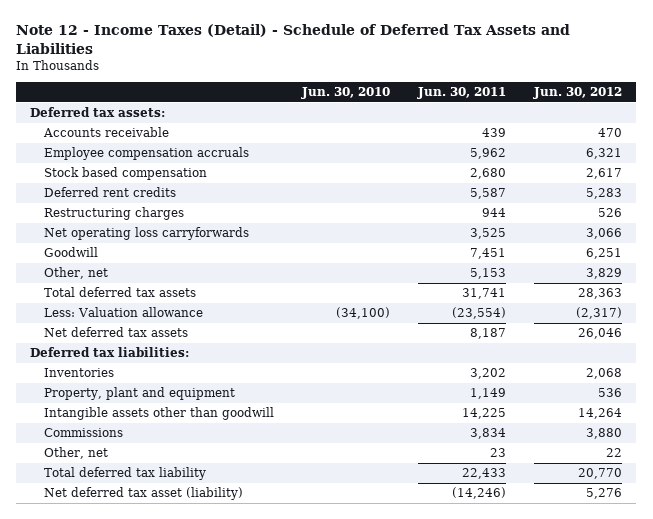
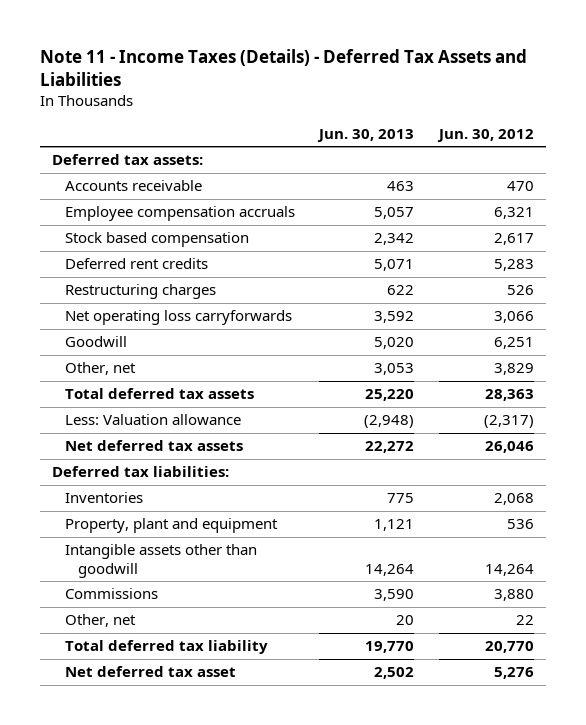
[16,24,571,54] Note 12 - Income Taxes (Detail) - Schedule of Deferred Tax Assets and Liabilities -> [39,48,527,86] Note 11 - Income Taxes (Details) - Deferred Tax Assets and Liabilities
[301,87,391,100] Jun. 30, 2010 -> none
[417,87,507,100] Jun. 30, 2011 -> none
none -> [317,128,415,142] Jun. 30, 2013
[44,487,244,501] Net deferred tax asset (liability) -> [64,666,236,678] Net deferred tax asset

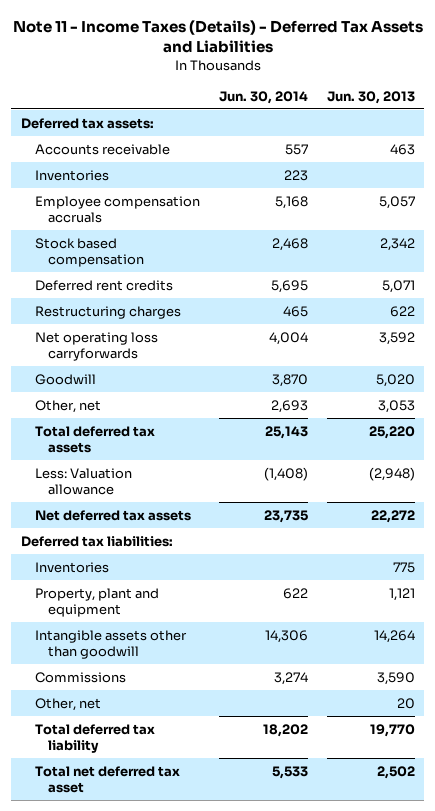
[436,128,534,142] Jun. 30, 2012 -> none
none -> [218,90,308,104] Jun. 30, 2014
none -> [34,169,109,181] Inventories
[64,666,236,678] Net deferred tax asset -> [34,765,180,793] Total net deferred tax asset

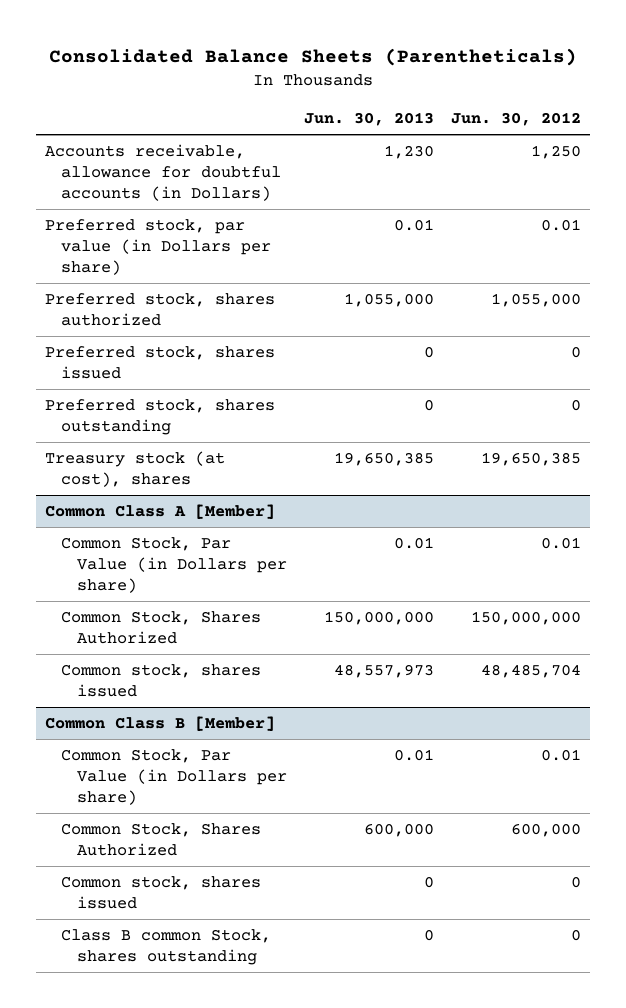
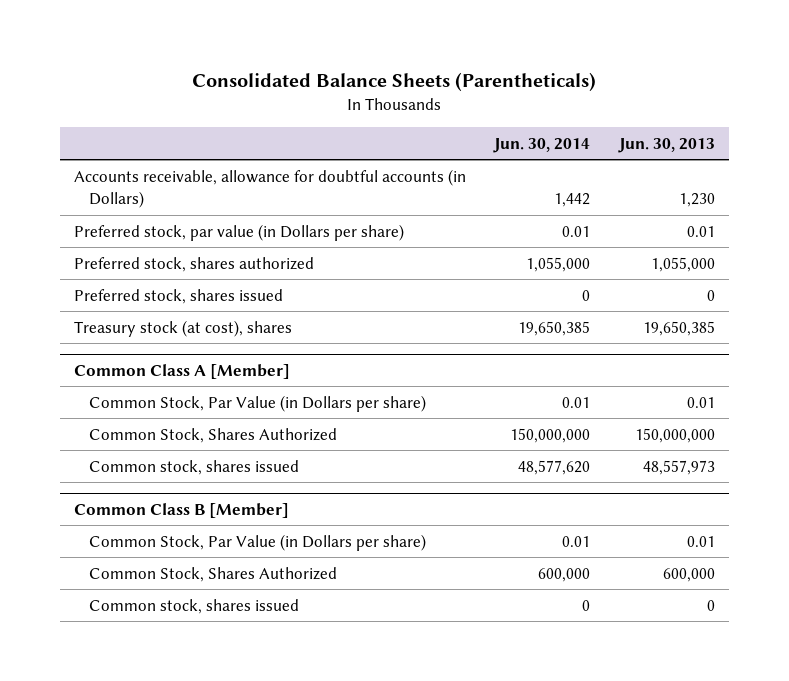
[451,112,582,127] Jun. 30, 2012 -> none
none -> [493,137,591,153] Jun. 30, 2014
[44,398,275,435] Preferred stock, shares outstanding -> none
[60,928,271,965] Class B common Stock, shares outstanding -> none

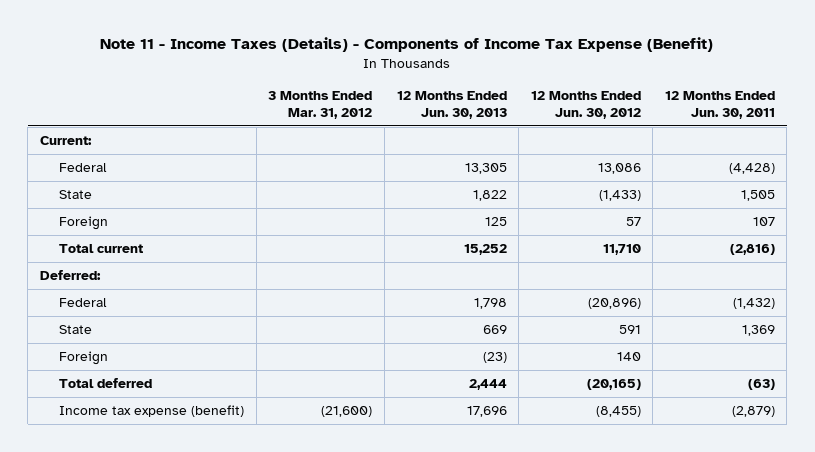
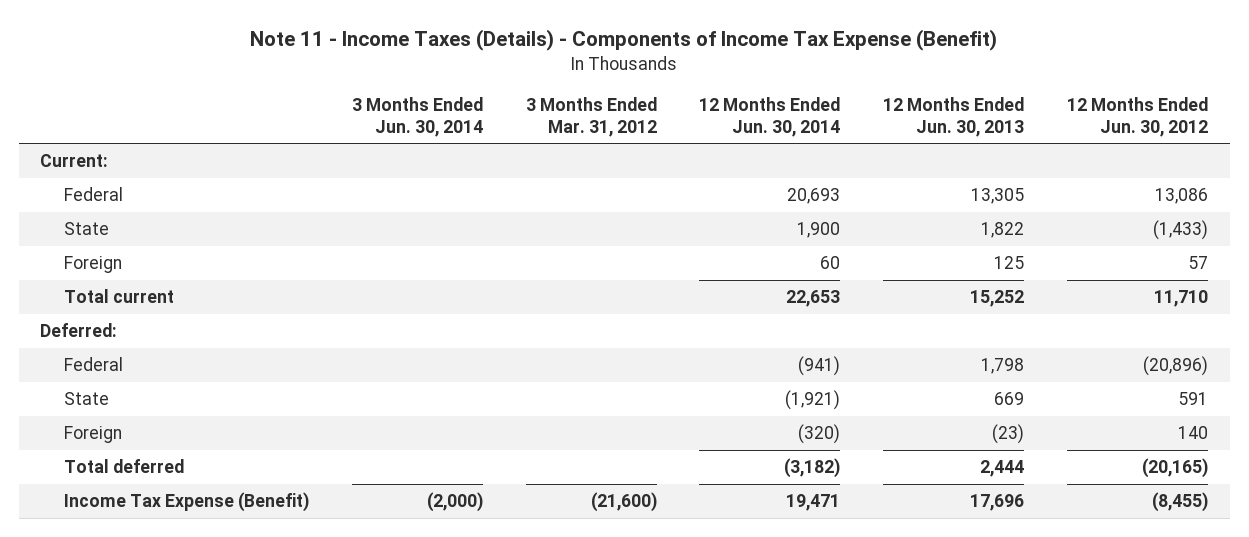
[664,90,775,120] 12 Months Ended Jun. 30, 2011 -> none
none -> [351,97,483,137] 3 Months Ended Jun. 30, 2014
none -> [699,97,841,137] 12 Months Ended Jun. 30, 2014
[59,405,245,418] Income tax expense (benefit) -> [63,492,309,513] Income Tax Expense (Benefit)

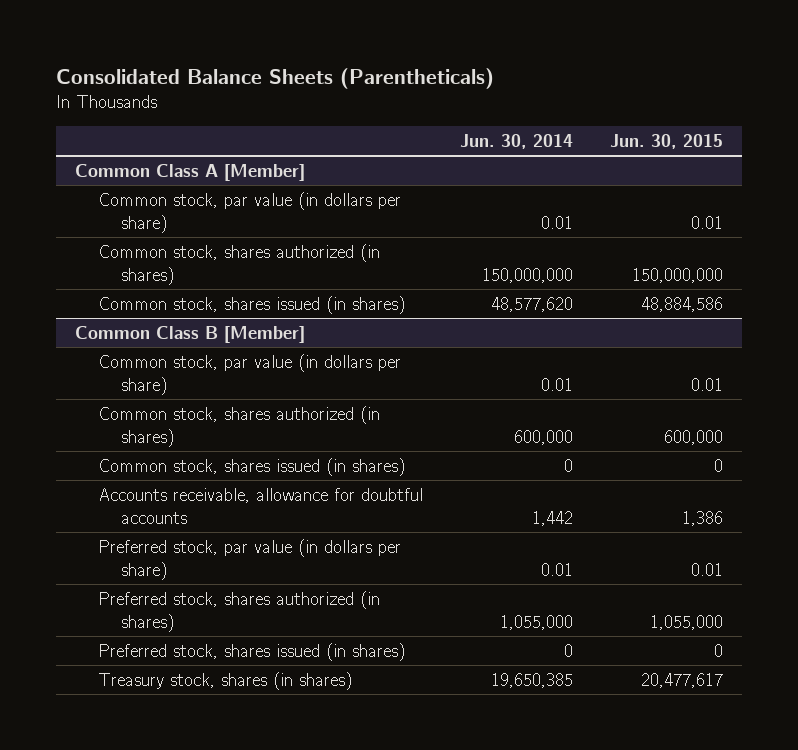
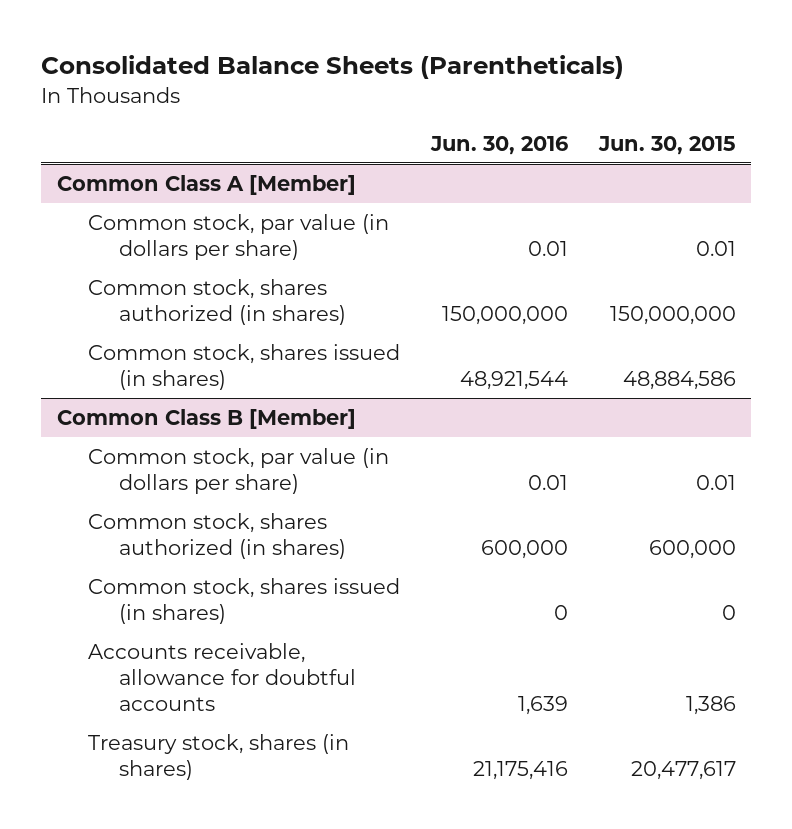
[460,133,574,149] Jun. 30, 2014 -> none
none -> [429,135,568,155] Jun. 30, 2016
[98,538,402,580] Preferred stock, par value (in dollars per share) -> none
[98,590,381,632] Preferred stock, shares authorized (in shares) -> none
[98,642,406,661] Preferred stock, shares issued (in shares) -> none

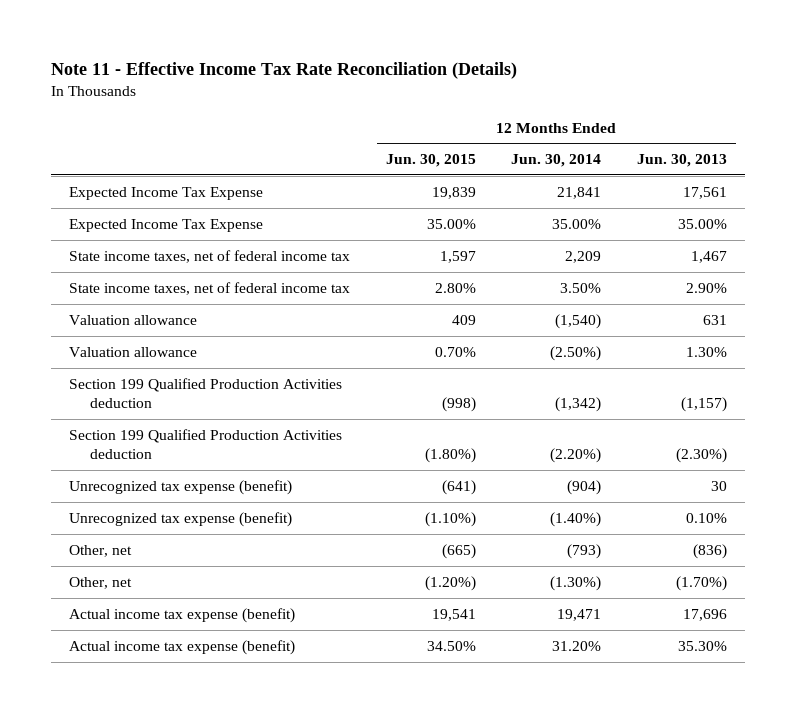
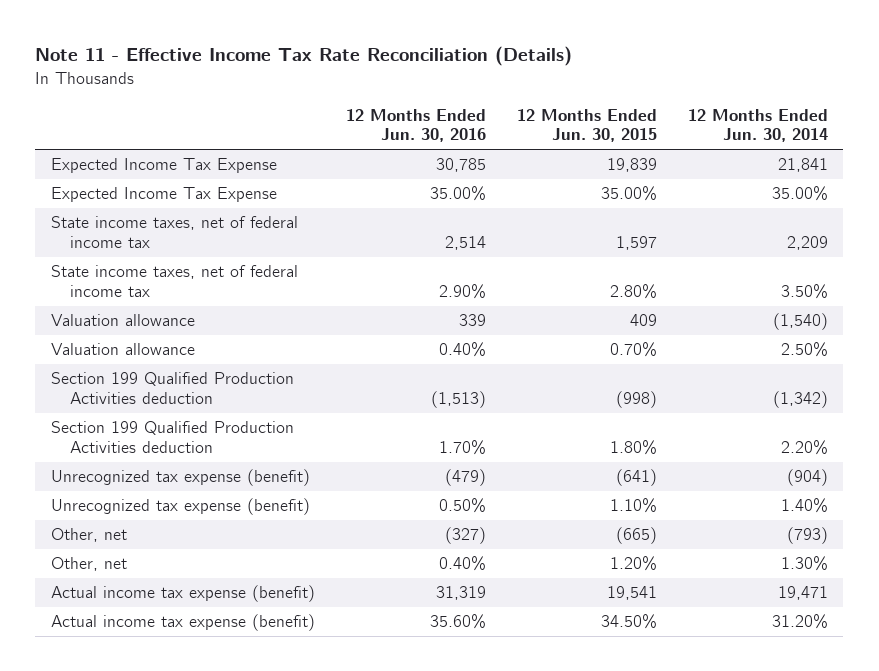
[637,154,728,168] Jun. 30, 2013 -> none
none -> [345,108,486,143] 12 Months Ended Jun. 30, 2016
[550,345,602,361] (2.50%) -> [780,342,828,358] 2.50%
[424,448,476,464] (1.80%) -> [609,439,657,455] 1.80%
[550,448,602,464] (2.20%) -> [780,439,828,455] 2.20%
[424,511,476,527] (1.10%) -> [609,498,657,514] 1.10%
[550,511,602,527] (1.40%) -> [780,498,828,514] 1.40%
[424,575,476,591] (1.20%) -> [609,556,657,572] 1.20%
[550,575,602,591] (1.30%) -> [780,556,828,572] 1.30%

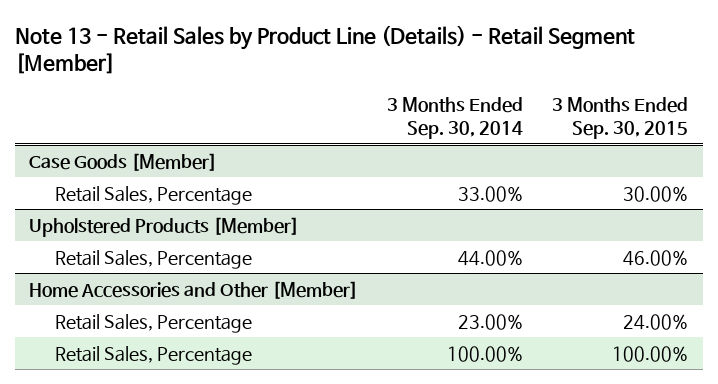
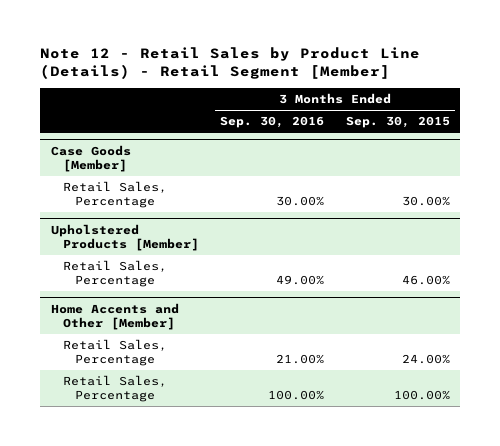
[14,24,635,75] Note 13 - Retail Sales by Product Line (Details) - Retail Segment [Member] -> [39,47,420,80] Note 12 - Retail Sales by Product Line (Details) - Retail Segment [Member]
[387,96,524,140] 3 Months Ended Sep. 30, 2014 -> none
none -> [220,116,325,129] Sep. 30, 2016
[29,280,359,299] Home Accessories and Other [Member] -> [50,303,179,331] Home Accents and Other [Member]

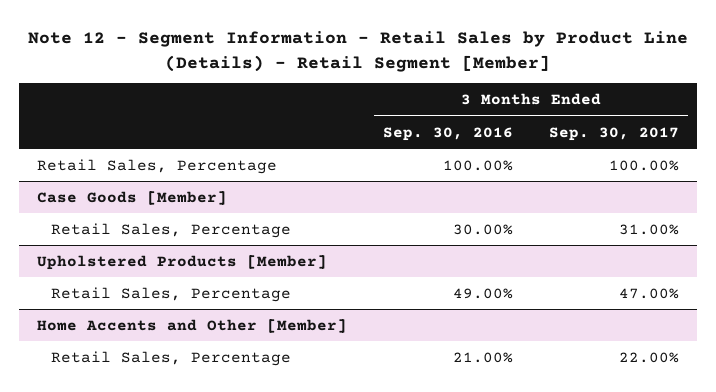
[39,47,420,80] Note 12 - Retail Sales by Product Line (Details) - Retail Segment [Member] -> [27,31,688,72] Note 12 - Segment Information - Retail Sales by Product Line (Details) - Retail Segment [Member]
[345,116,450,129] Sep. 30, 2015 -> none
none -> [549,126,680,141] Sep. 30, 2017
none -> [36,158,277,174] Retail Sales, Percentage
[62,375,167,403] Retail Sales, Percentage -> none

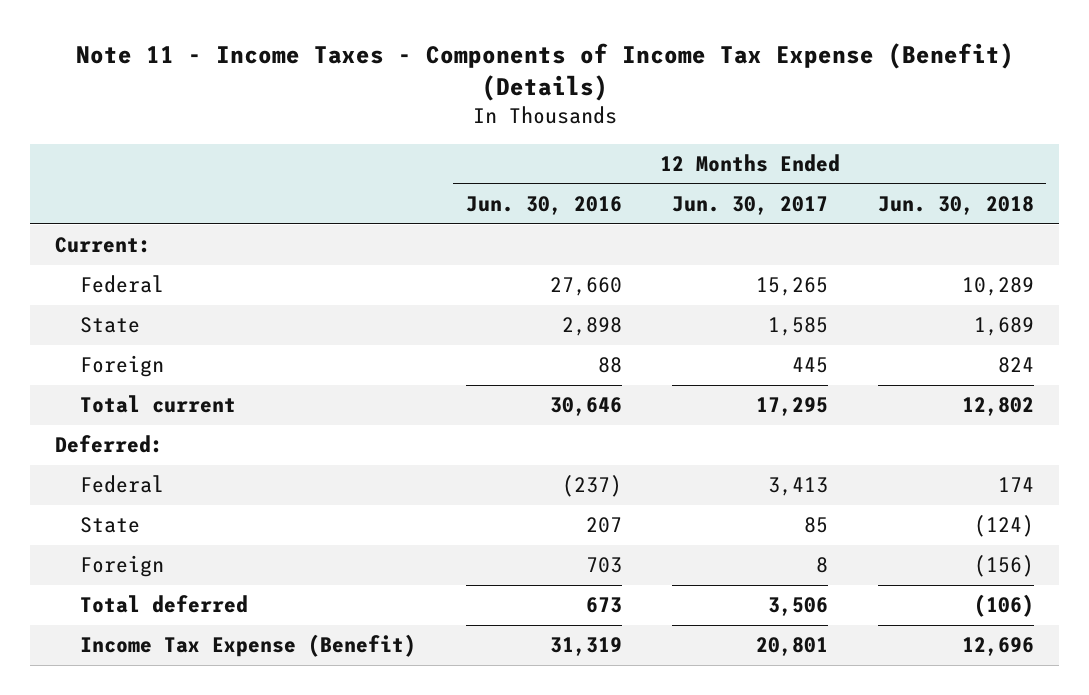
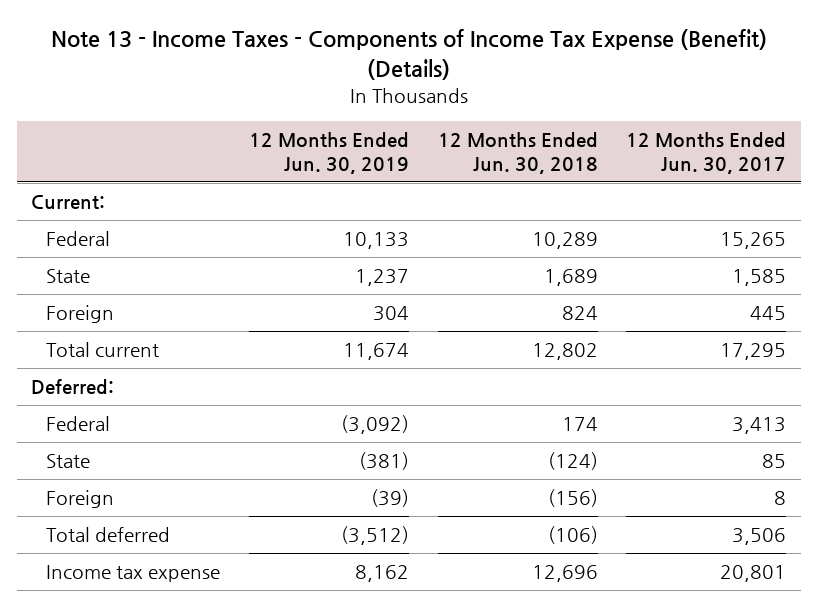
[75,42,1014,102] Note 11 - Income Taxes - Components of Income Tax Expense (Benefit) (Details) -> [50,29,767,80] Note 13 - Income Taxes - Components of Income Tax Expense (Benefit) (Details)
[465,196,622,216] Jun. 30, 2016 -> none
none -> [249,131,410,174] 12 Months Ended Jun. 30, 2019
[79,634,416,658] Income Tax Expense (Benefit) -> [46,565,221,583] Income tax expense

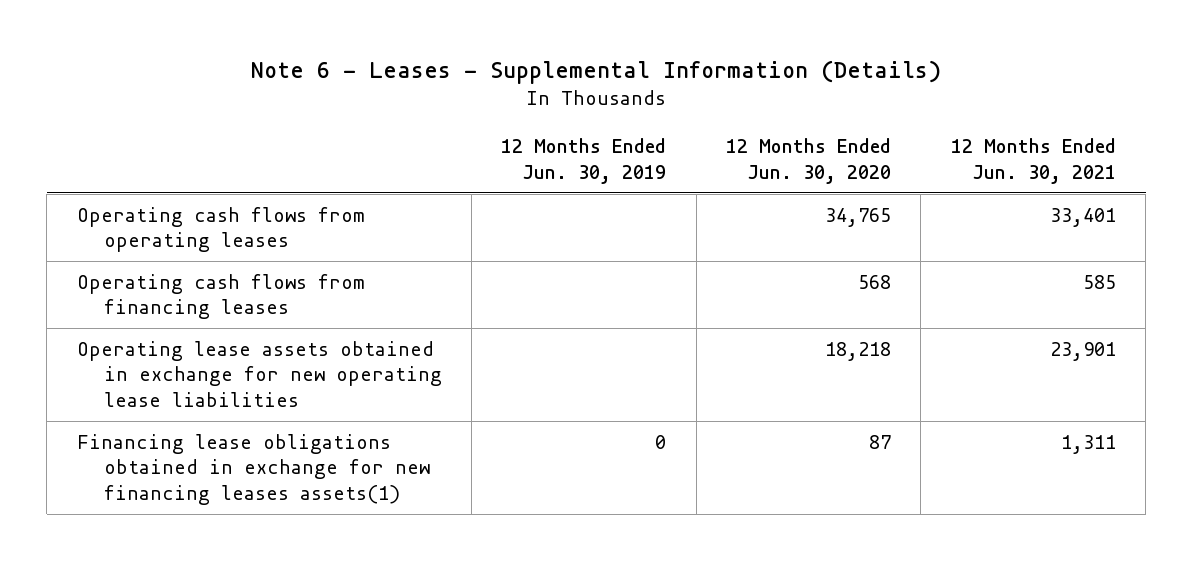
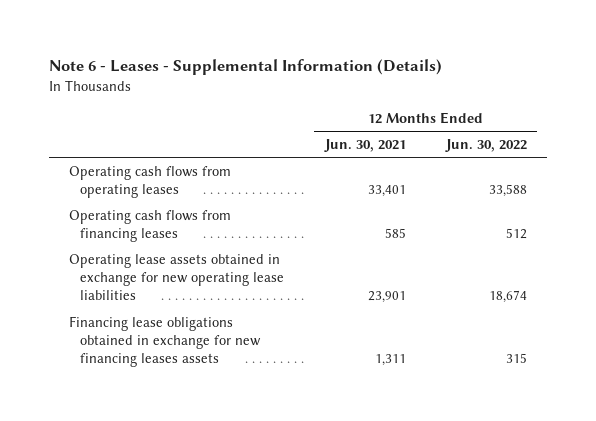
[501,137,667,184] 12 Months Ended Jun. 30, 2019 -> none
[726,137,892,184] 12 Months Ended Jun. 30, 2020 -> none
none -> [444,138,527,152] Jun. 30, 2022
[76,433,430,506] Financing lease obligations obtained in exchange for new financing leases assets(1) -> [68,315,262,368] Financing lease obligations obtained in exchange for new financing leases assets

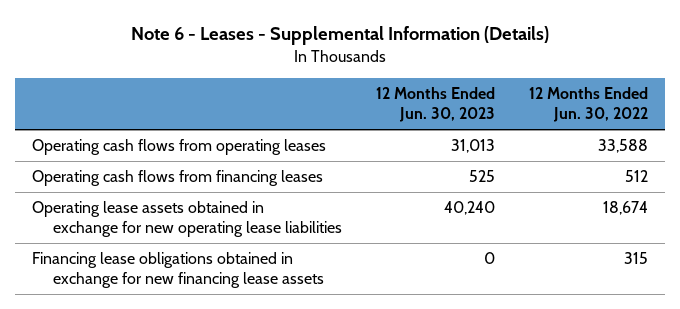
[323,138,406,152] Jun. 30, 2021 -> none
none -> [376,87,496,123] 12 Months Ended Jun. 30, 2023
[68,315,262,368] Financing lease obligations obtained in exchange for new financing leases assets -> [32,252,325,288] Financing lease obligations obtained in exchange for new financing lease assets

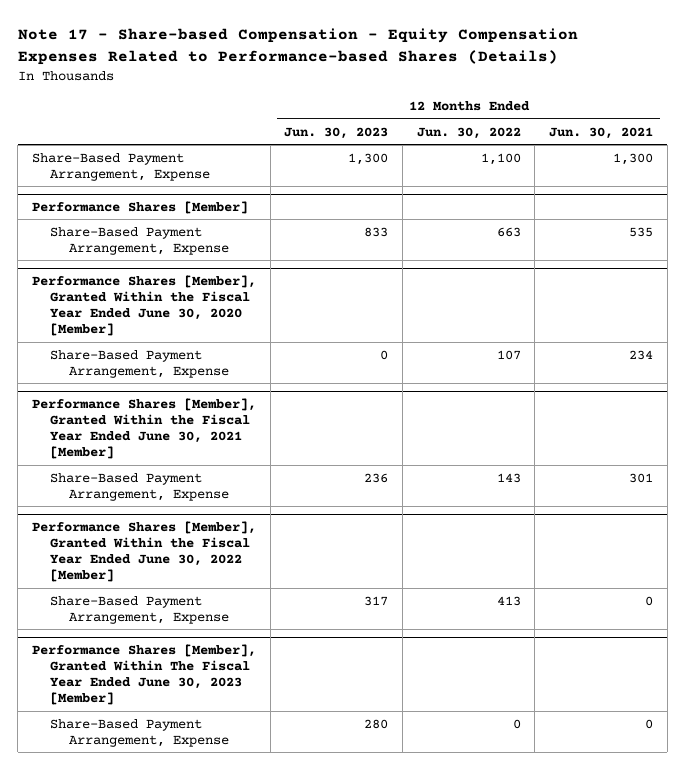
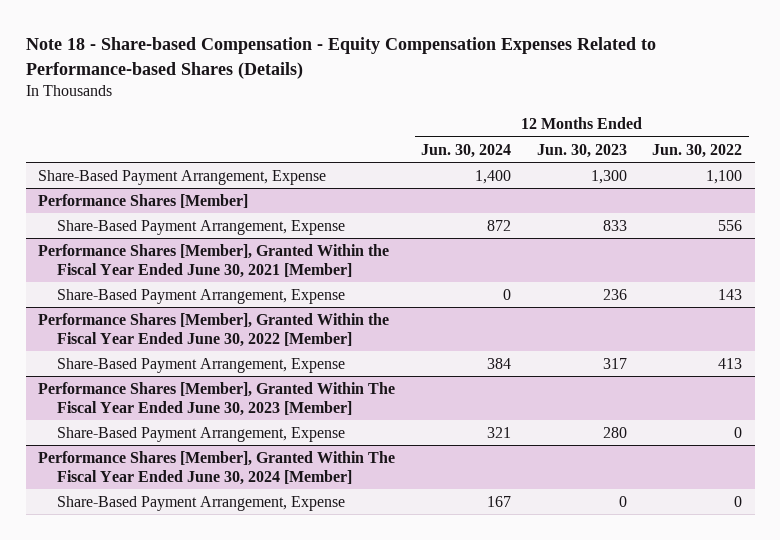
[17,28,578,65] Note 17 - Share-based Compensation - Equity Compensation Expenses Related to Performance-based Shares (Details) -> [25,37,656,79] Note 18 - Share-based Compensation - Equity Compensation Expenses Related to Performance-based Shares (Details)
[549,126,654,139] Jun. 30, 2021 -> none
none -> [420,143,511,158] Jun. 30, 2024
[31,274,256,337] Performance Shares [Member], Granted Within the Fiscal Year Ended June 30, 2020 [Member] -> none
[50,349,229,378] Share-Based Payment Arrangement, Expense -> none
[496,226,521,237] 663 -> [718,219,743,231] 556
none -> [38,450,396,485] Performance Shares [Member], Granted Within The Fiscal Year Ended June 30, 2024 [Member]
none -> [57,495,346,511] Share-Based Payment Arrangement, Expense

